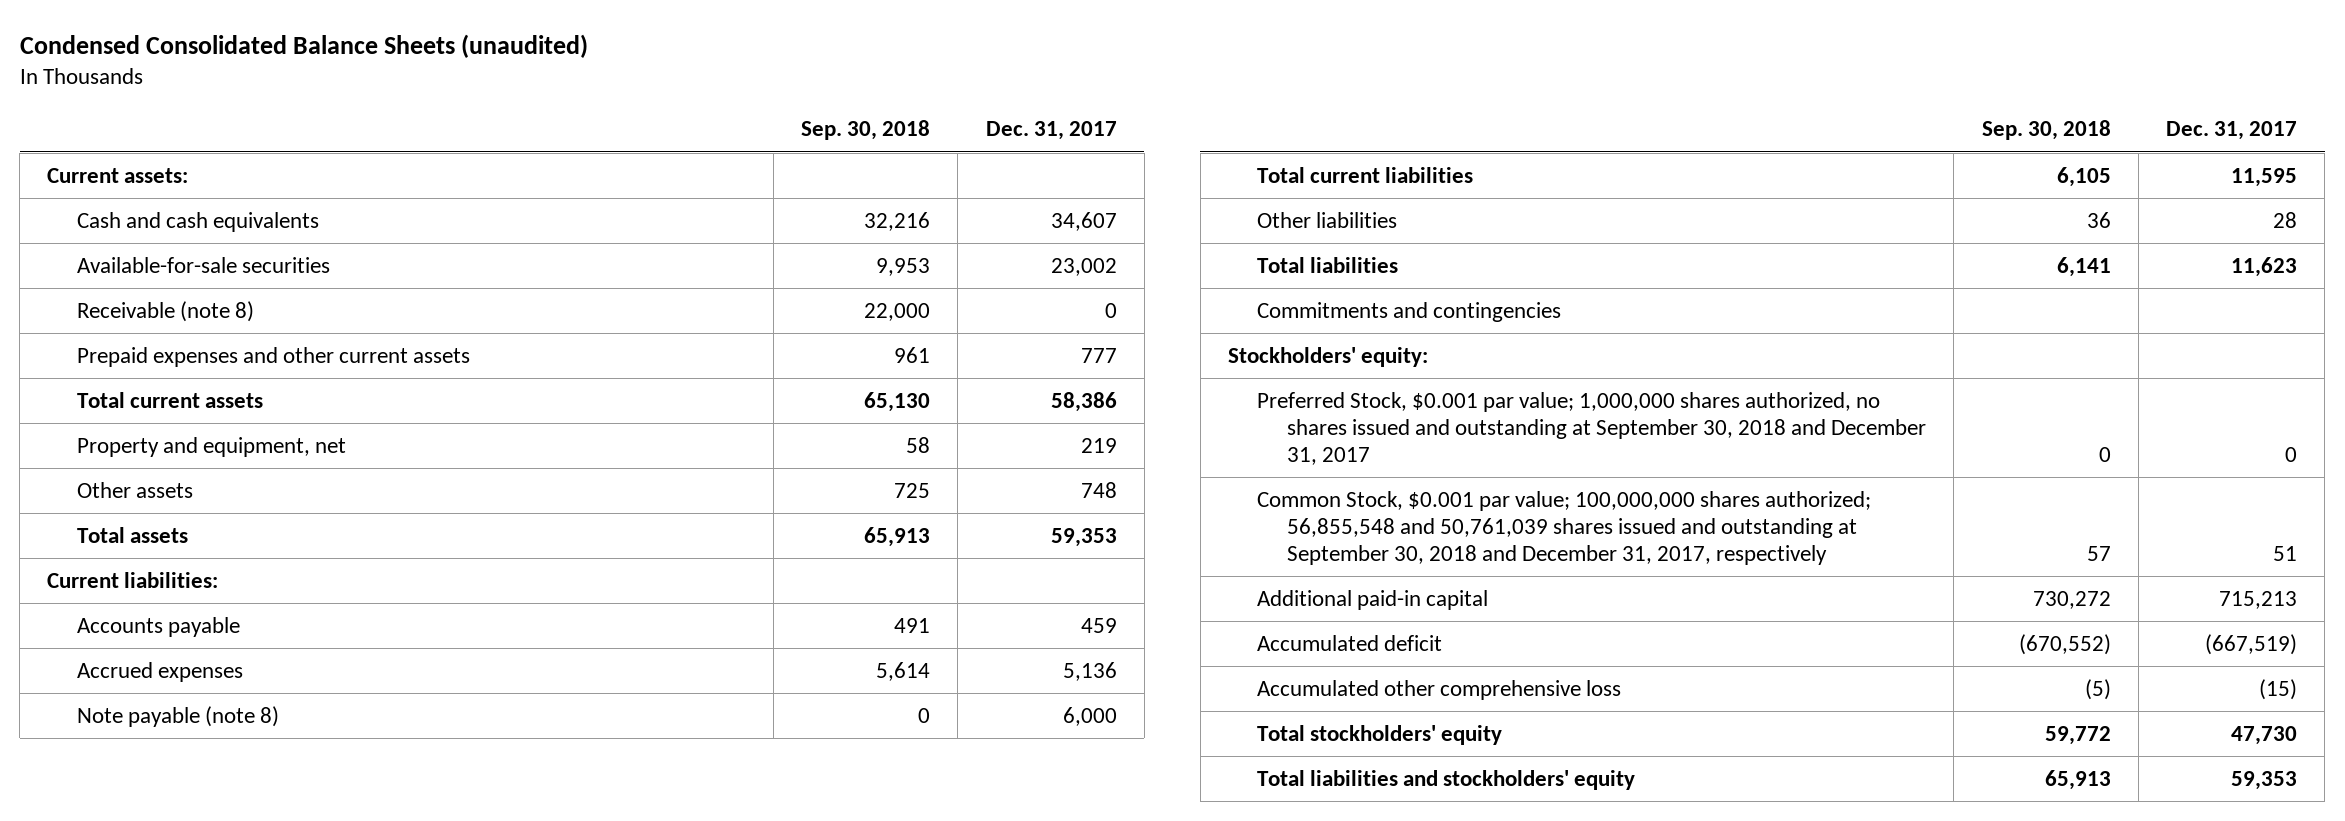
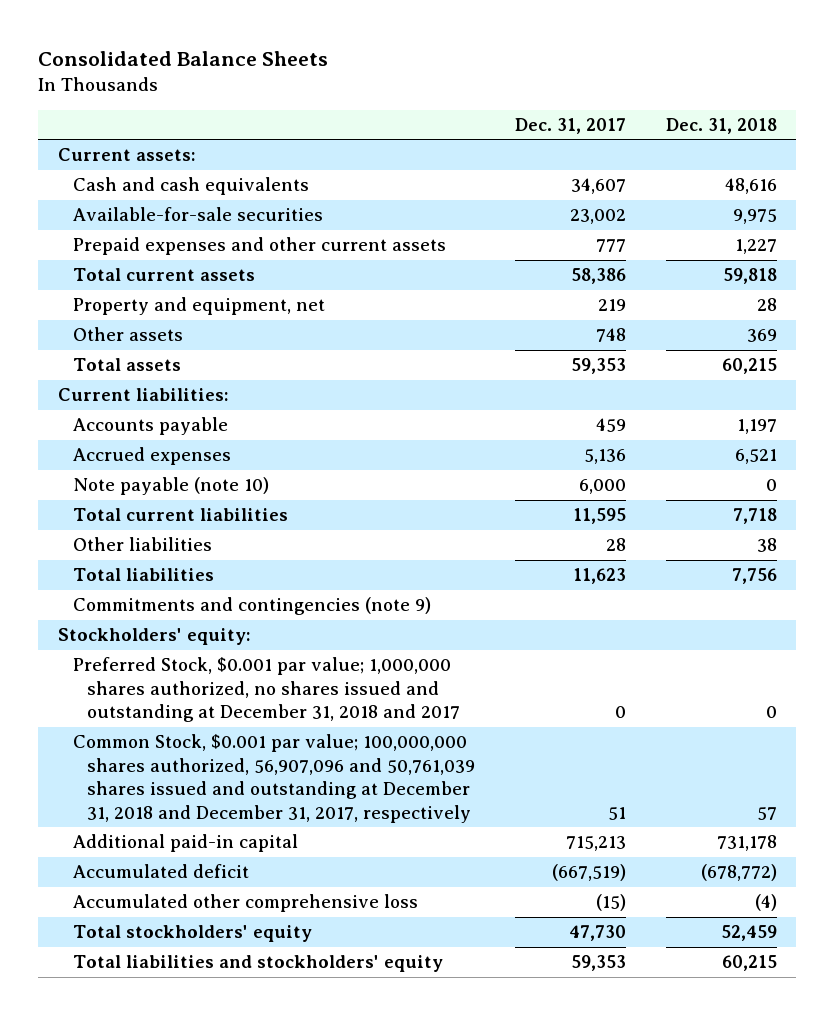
[19,34,588,59] Condensed Consolidated Balance Sheets (unaudited) -> [38,51,329,67] Consolidated Balance Sheets
[801,120,931,141] Sep. 30, 2018 -> none
none -> [665,117,777,134] Dec. 31, 2018
[77,300,255,322] Receivable (note 8) -> none
[77,705,280,727] Note payable (note 8) -> [72,477,269,496] Note payable (note 10)
[1257,301,1562,322] Commitments and contingencies -> [72,597,431,616] Commitments and contingencies (note 9)
[1257,391,1927,466] Preferred Stock, $0.001 par value; 1,000,000 shares authorized, no shares issued and outstanding at September 30, 2018 and December 31, 2017 -> [72,657,461,723] Preferred Stock, $0.001 par value; 1,000,000 shares authorized, no shares issued and outstanding at December 31, 2018 and 2017
[1257,490,1872,566] Common Stock, $0.001 par value; 100,000,000 shares authorized; 56,855,548 and 50,761,039 shares issued and outstanding at September 30, 2018 and December 31, 2017, respectively -> [72,734,476,823] Common Stock, $0.001 par value; 100,000,000 shares authorized, 56,907,096 and 50,761,039 shares issued and outstanding at December 31, 2018 and December 31, 2017, respectively

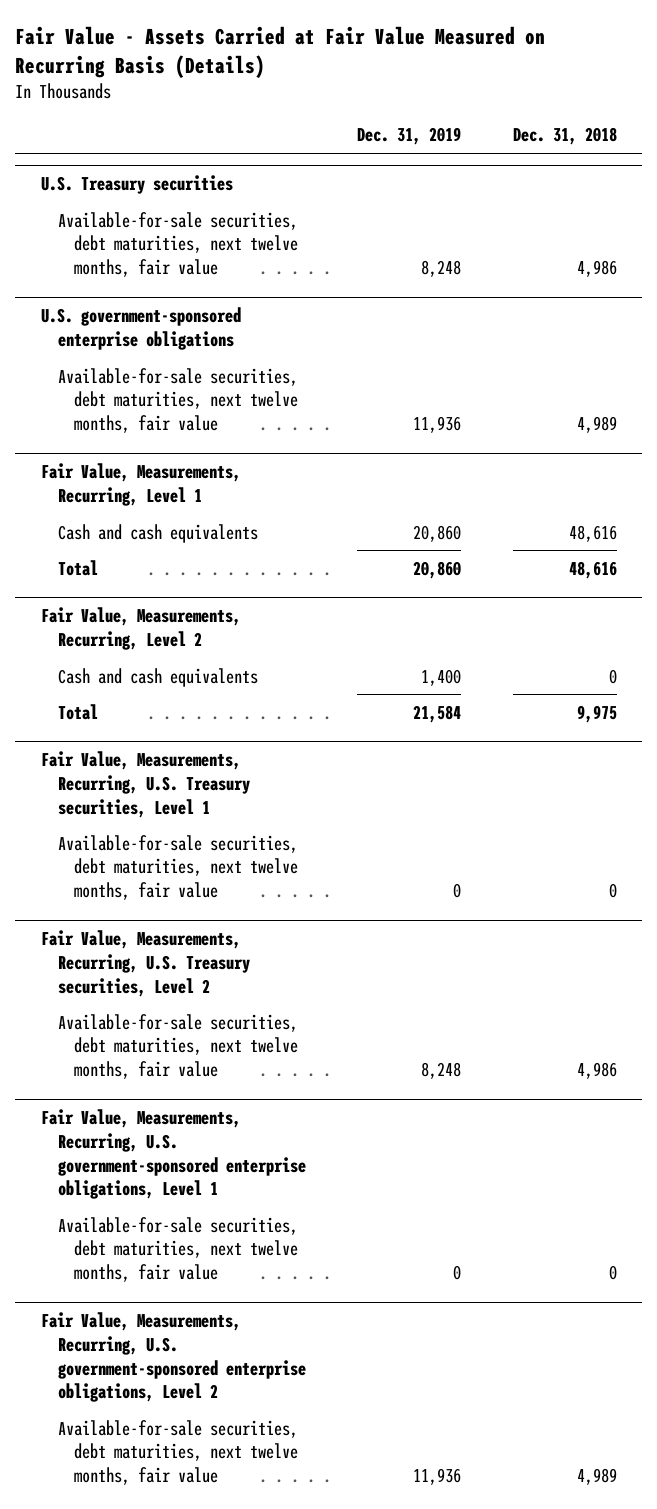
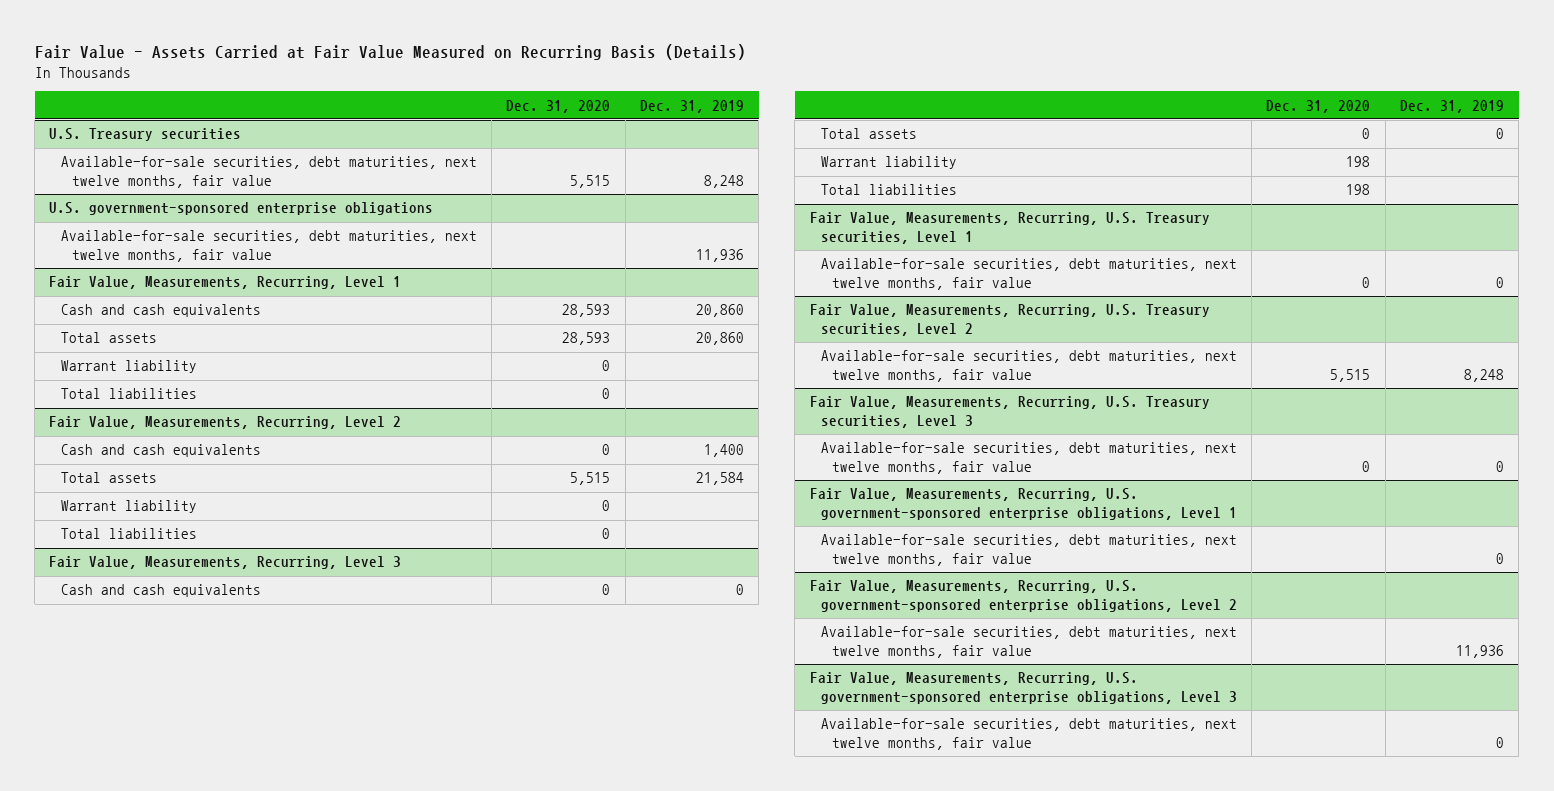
[512,127,617,146] Dec. 31, 2018 -> none
none -> [506,99,611,113] Dec. 31, 2020
[57,559,98,576] Total -> [60,332,157,344] Total assets
none -> [60,360,197,374] Warrant liability
none -> [60,388,197,400] Total liabilities
[57,703,98,720] Total -> [60,472,157,484] Total assets
none -> [60,500,197,514] Warrant liability
none -> [60,528,197,540] Total liabilities
none -> [49,556,402,570] Fair Value, Measurements, Recurring, Level 3
none -> [60,584,261,598] Cash and cash equivalents
none -> [820,128,917,140] Total assets
none -> [820,156,957,170] Warrant liability
none -> [820,184,957,196] Total liabilities
none -> [809,396,1210,428] Fair Value, Measurements, Recurring, U.S. Treasury securities, Level 3
none -> [820,442,1237,474] Available-for-sale securities, debt maturities, next twelve months, fair value
none -> [809,672,1237,704] Fair Value, Measurements, Recurring, U.S. government-sponsored enterprise obligations, Level 3
none -> [820,718,1237,750] Available-for-sale securities, debt maturities, next twelve months, fair value

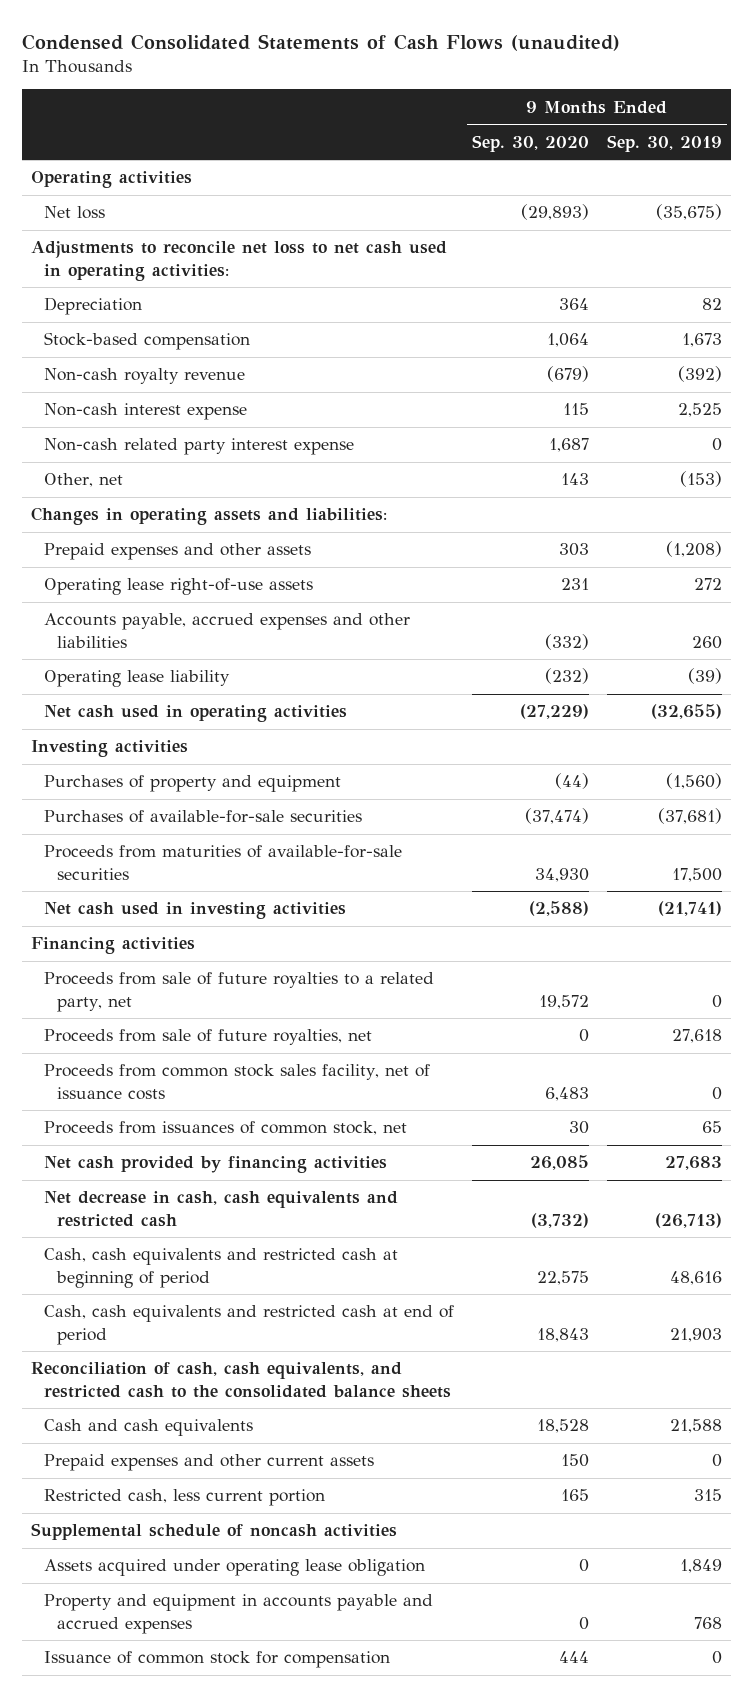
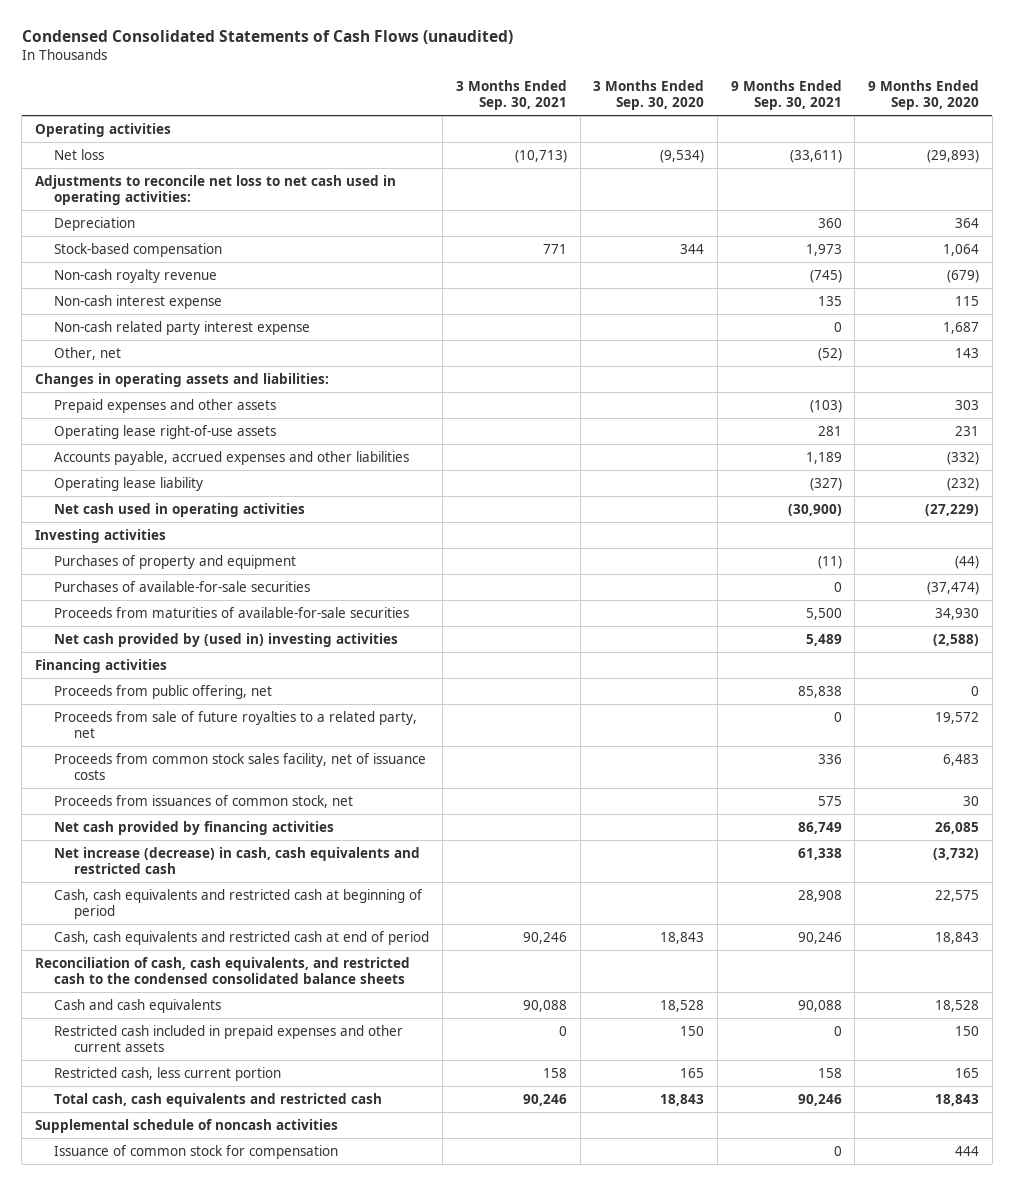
[607,134,723,152] Sep. 30, 2019 -> none
none -> [455,80,567,111] 3 Months Ended Sep. 30, 2021
none -> [593,80,705,111] 3 Months Ended Sep. 30, 2020
none -> [730,80,842,111] 9 Months Ended Sep. 30, 2021
[43,902,346,920] Net cash used in investing activities -> [54,632,399,647] Net cash provided by (used in) investing activities
none -> [54,684,273,699] Proceeds from public offering, net
[43,1029,372,1046] Proceeds from sale of future royalties, net -> none
[43,1191,398,1227] Net decrease in cash, cash equivalents and restricted cash -> [54,846,421,874] Net increase (decrease) in cash, cash equivalents and restricted cash
[30,1362,451,1398] Reconciliation of cash, cash equivalents, and restricted cash to the consolidated balance sheets -> [34,956,410,984] Reconciliation of cash, cash equivalents, and restricted cash to the condensed consolidated balance sheets
[43,1454,374,1472] Prepaid expenses and other current assets -> [54,1024,404,1052] Restricted cash included in prepaid expenses and other current assets
none -> [54,1092,383,1107] Total cash, cash equivalents and restricted cash
[43,1559,425,1577] Assets acquired under operating lease obligation -> none
[43,1594,433,1634] Property and equipment in accounts payable and accrued expenses -> none

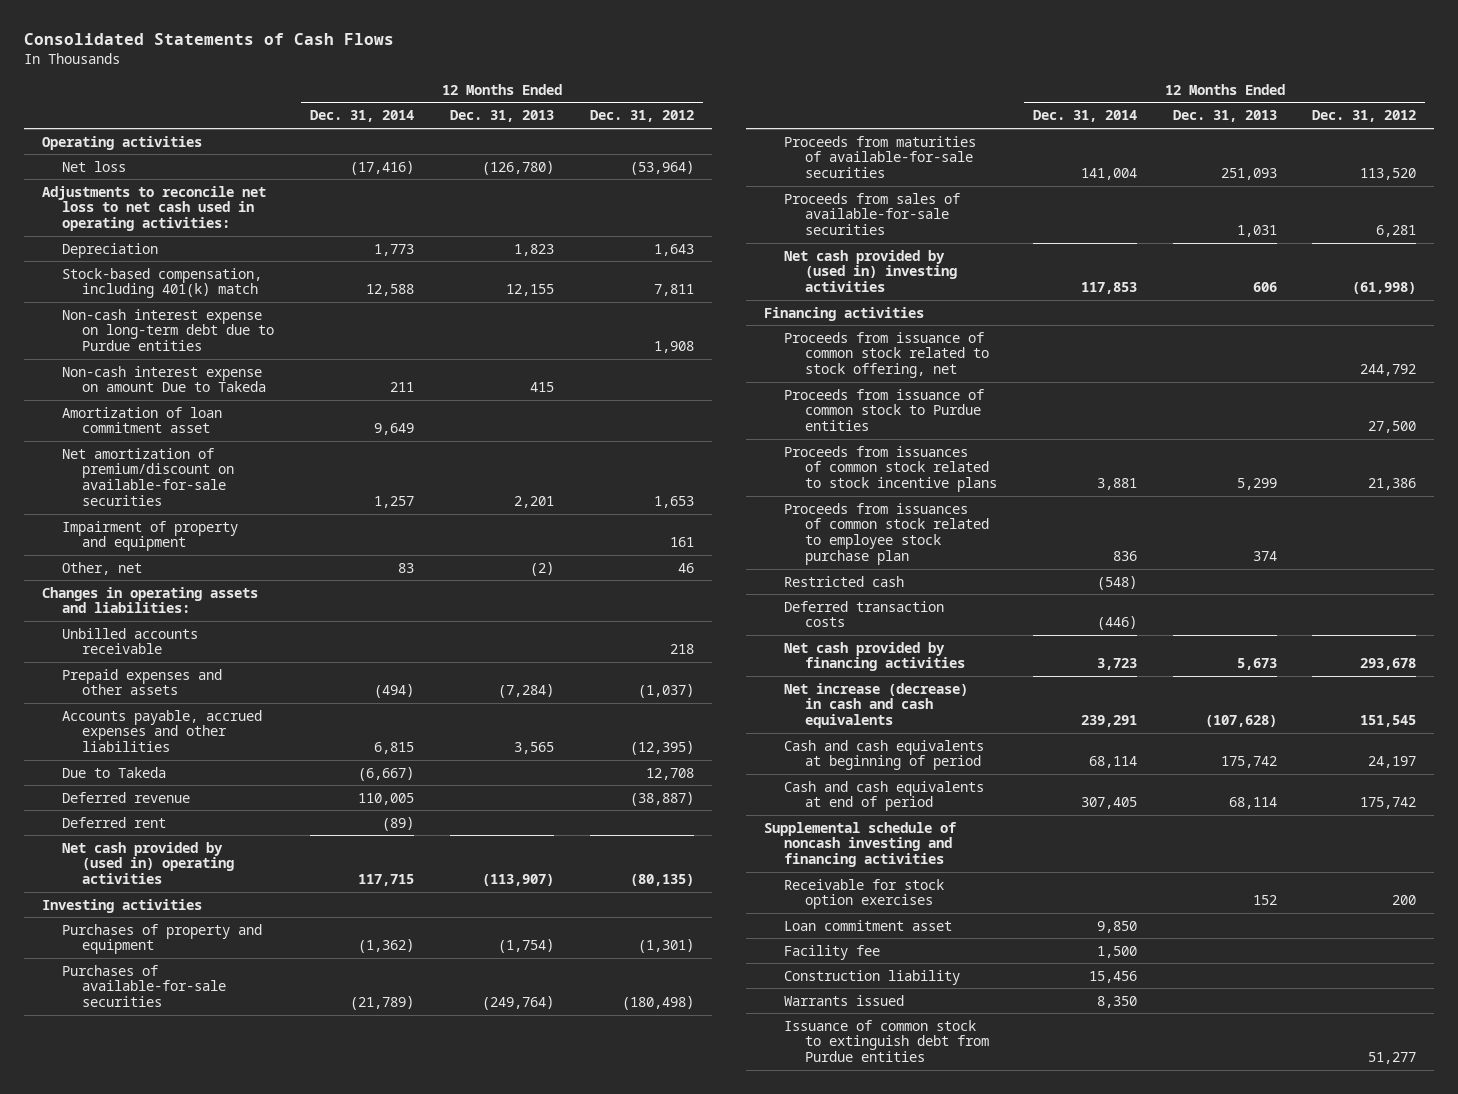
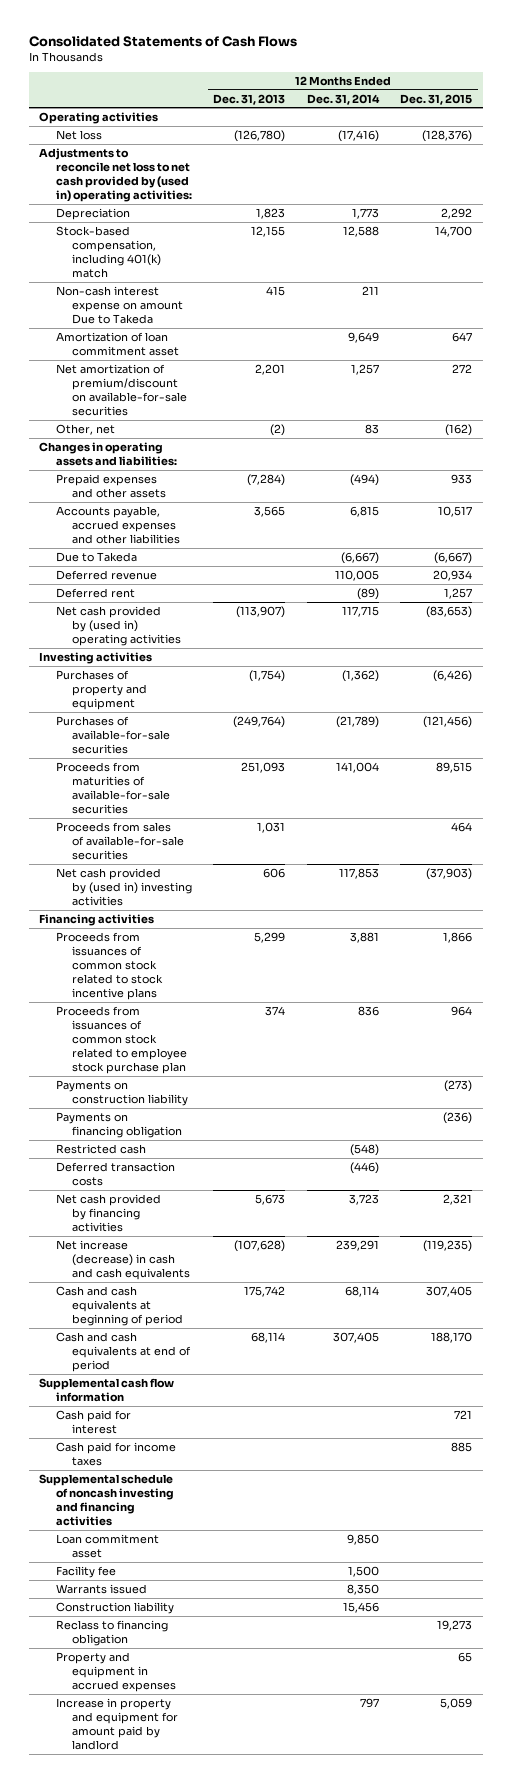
[589,110,694,123] Dec. 31, 2012 -> none
none -> [400,93,473,105] Dec. 31, 2015
[41,185,266,232] Adjustments to reconcile net loss to net cash used in operating activities: -> [39,147,192,203] Adjustments to reconcile net loss to net cash provided by (used in) operating activities:
[61,308,275,352] Non-cash interest expense on long-term debt due to Purdue entities -> none
[61,520,238,552] Impairment of property and equipment -> none
[61,627,198,655] Unbilled accounts receivable -> none
[784,331,989,379] Proceeds from issuance of common stock related to stock offering, net -> none
[784,388,985,432] Proceeds from issuance of common stock to Purdue entities -> none
none -> [55,1079,188,1106] Payments on construction liability
none -> [55,1111,182,1138] Payments on financing obligation
none -> [39,1377,175,1402] Supplemental cash flow information
none -> [55,1409,131,1434] Cash paid for interest
none -> [55,1441,176,1466] Cash paid for income taxes
[784,878,945,910] Receivable for stock option exercises -> none
[784,1019,989,1063] Issuance of common stock to extinguish debt from Purdue entities -> none
[784,969,961,985] Construction liability -> [55,1601,174,1614] Construction liability
none -> [55,1619,168,1646] Reclass to financing obligation
none -> [55,1651,176,1693] Property and equipment in accrued expenses
none -> [55,1697,178,1751] Increase in property and equipment for amount paid by landlord

